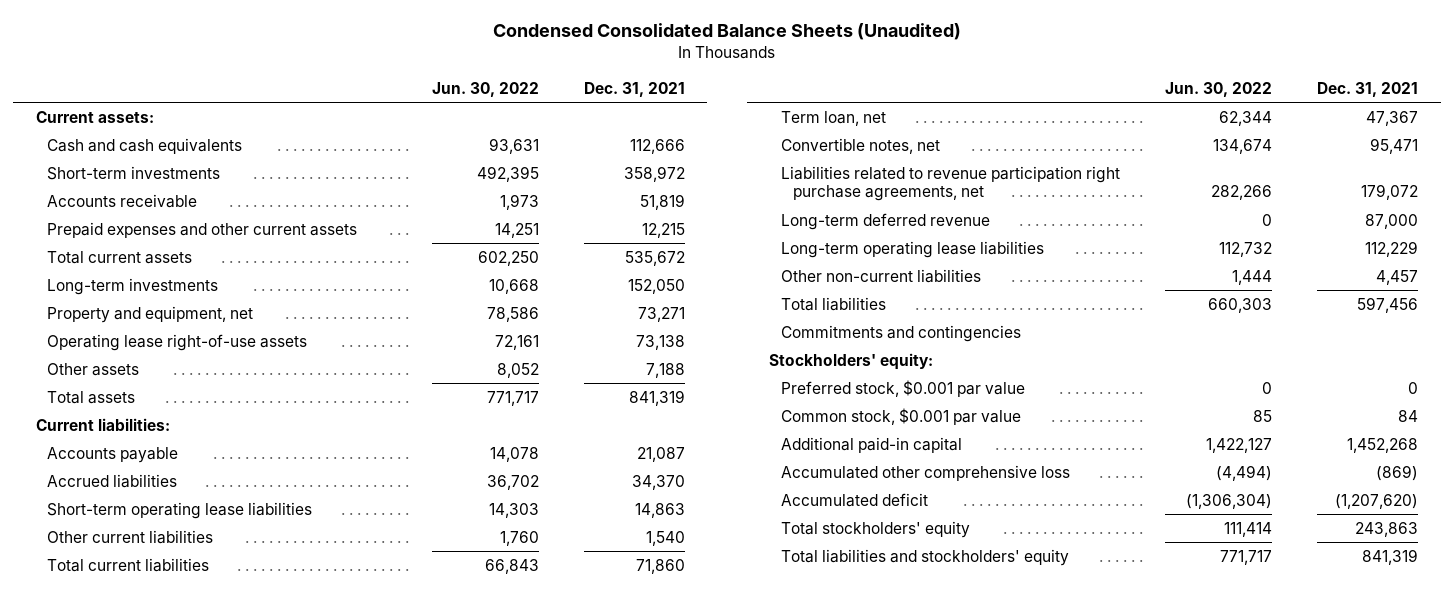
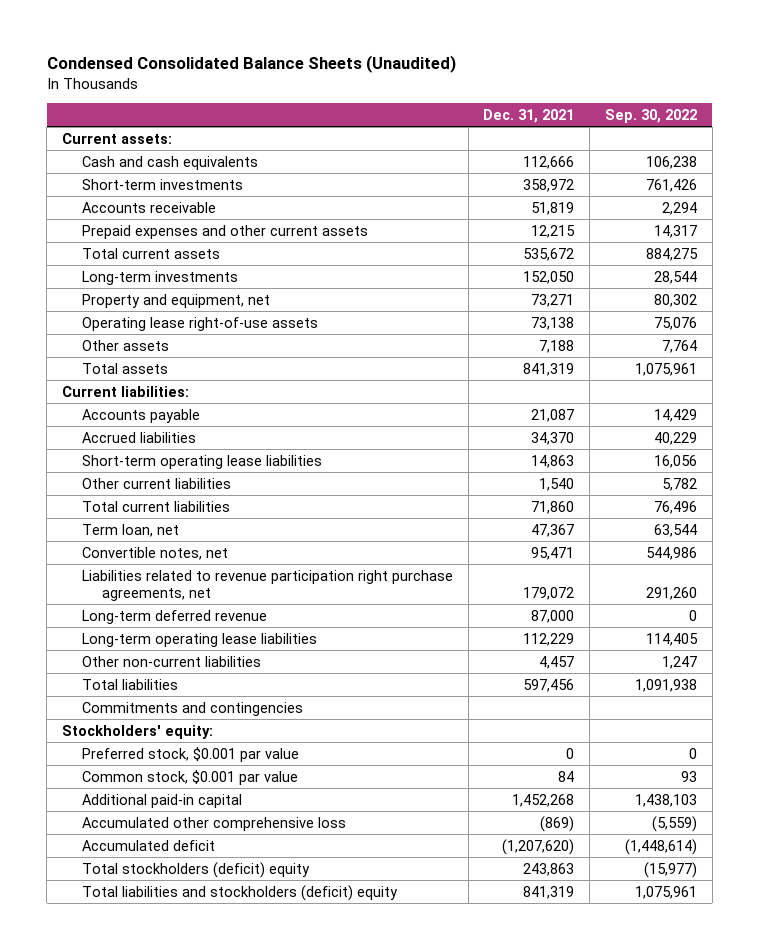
[431,81,539,97] Jun. 30, 2022 -> none
none -> [604,108,697,123] Sep. 30, 2022
[780,520,970,538] Total stockholders' equity -> [82,861,311,878] Total stockholders (deficit) equity
[780,548,1069,566] Total liabilities and stockholders' equity -> [82,884,399,901] Total liabilities and stockholders (deficit) equity

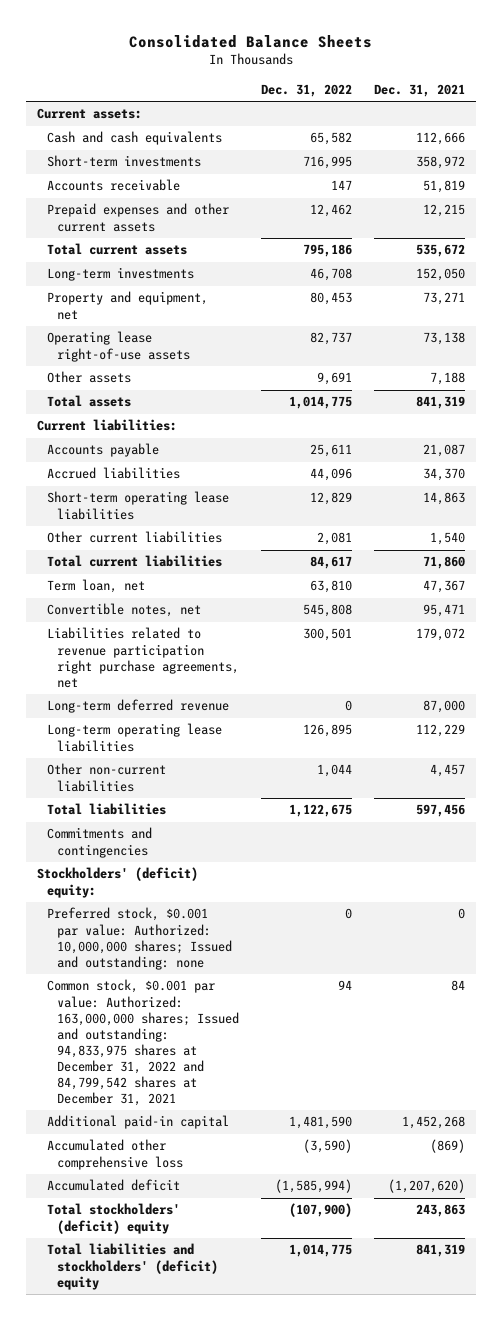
[46,55,456,74] Condensed Consolidated Balance Sheets (Unaudited) -> [128,34,372,48] Consolidated Balance Sheets
[604,108,697,123] Sep. 30, 2022 -> none
none -> [260,84,352,98] Dec. 31, 2022
[62,724,214,739] Stockholders' equity: -> [36,867,198,898] Stockholders' (deficit) equity:
[82,746,300,762] Preferred stock, $0.001 par value -> [46,907,232,970] Preferred stock, $0.001 par value: Authorized: 10,000,000 shares; Issued and outstanding: none
[82,769,299,785] Common stock, $0.001 par value -> [46,979,239,1107] Common stock, $0.001 par value: Authorized: 163,000,000 shares; Issued and outstanding: 94,833,975 shares at December 31, 2022 and 84,799,542 shares at December 31, 2021
[82,861,311,878] Total stockholders (deficit) equity -> [46,1203,180,1234] Total stockholders' (deficit) equity
[82,884,399,901] Total liabilities and stockholders (deficit) equity -> [46,1243,218,1290] Total liabilities and stockholders' (deficit) equity

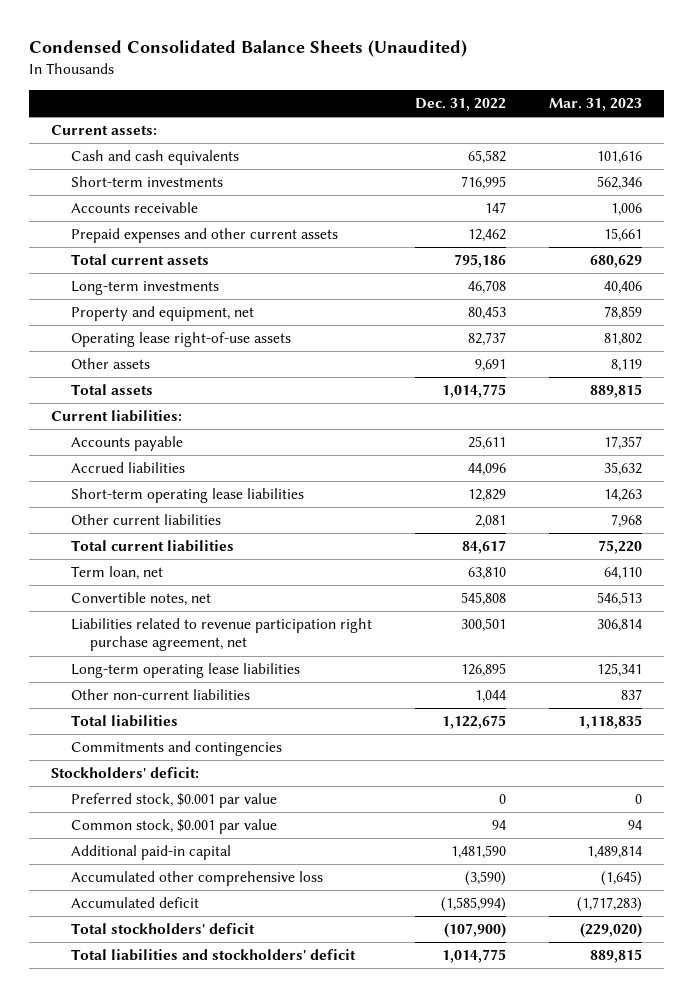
[128,34,372,48] Consolidated Balance Sheets -> [29,40,468,58] Condensed Consolidated Balance Sheets (Unaudited)
[373,84,465,98] Dec. 31, 2021 -> none
none -> [548,98,642,112] Mar. 31, 2023
[46,699,229,714] Long-term deferred revenue -> none
[46,627,239,688] Liabilities related to revenue participation right purchase agreements, net -> [70,618,372,652] Liabilities related to revenue participation right purchase agreement, net
[36,867,198,898] Stockholders' (deficit) equity: -> [50,767,199,779] Stockholders' deficit:
[46,907,232,970] Preferred stock, $0.001 par value: Authorized: 10,000,000 shares; Issued and outstanding: none -> [70,793,277,809] Preferred stock, $0.001 par value
[46,979,239,1107] Common stock, $0.001 par value: Authorized: 163,000,000 shares; Issued and outstanding: 94,833,975 shares at December 31, 2022 and 84,799,542 shares at December 31, 2021 -> [70,819,277,835] Common stock, $0.001 par value
[46,1203,180,1234] Total stockholders' (deficit) equity -> [70,923,255,935] Total stockholders' deficit
[46,1243,218,1290] Total liabilities and stockholders' (deficit) equity -> [70,949,356,962] Total liabilities and stockholders' deficit

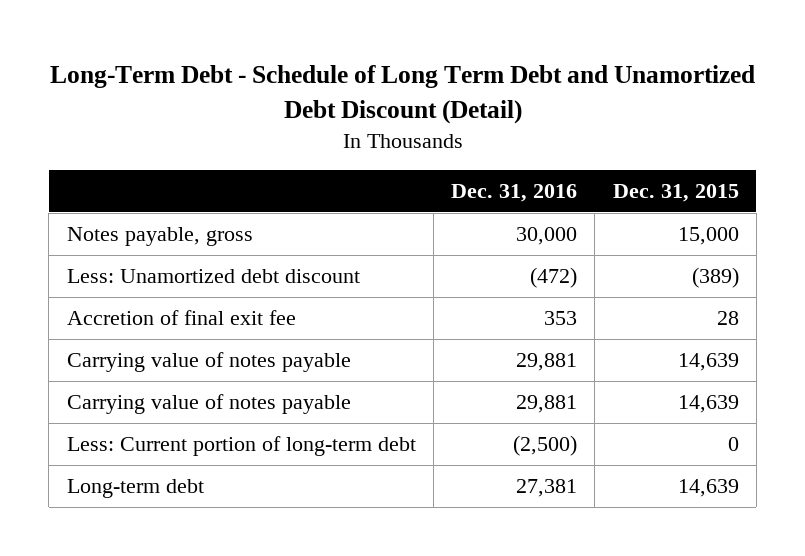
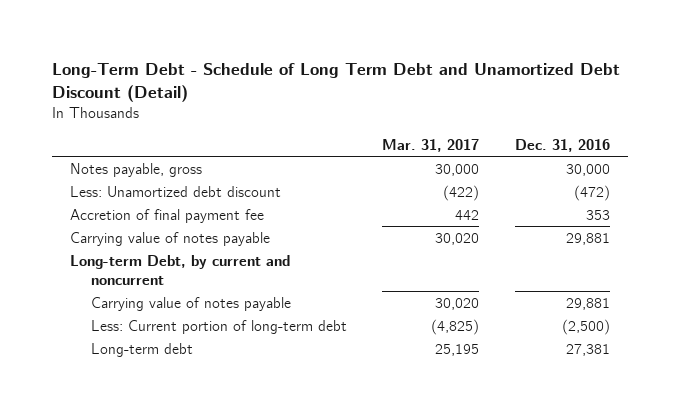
[612,183,739,202] Dec. 31, 2015 -> none
none -> [382,138,480,152] Mar. 31, 2017
[66,310,296,326] Accretion of final exit fee -> [69,208,264,223] Accretion of final payment fee
none -> [69,254,290,285] Long-term Debt, by current and noncurrent

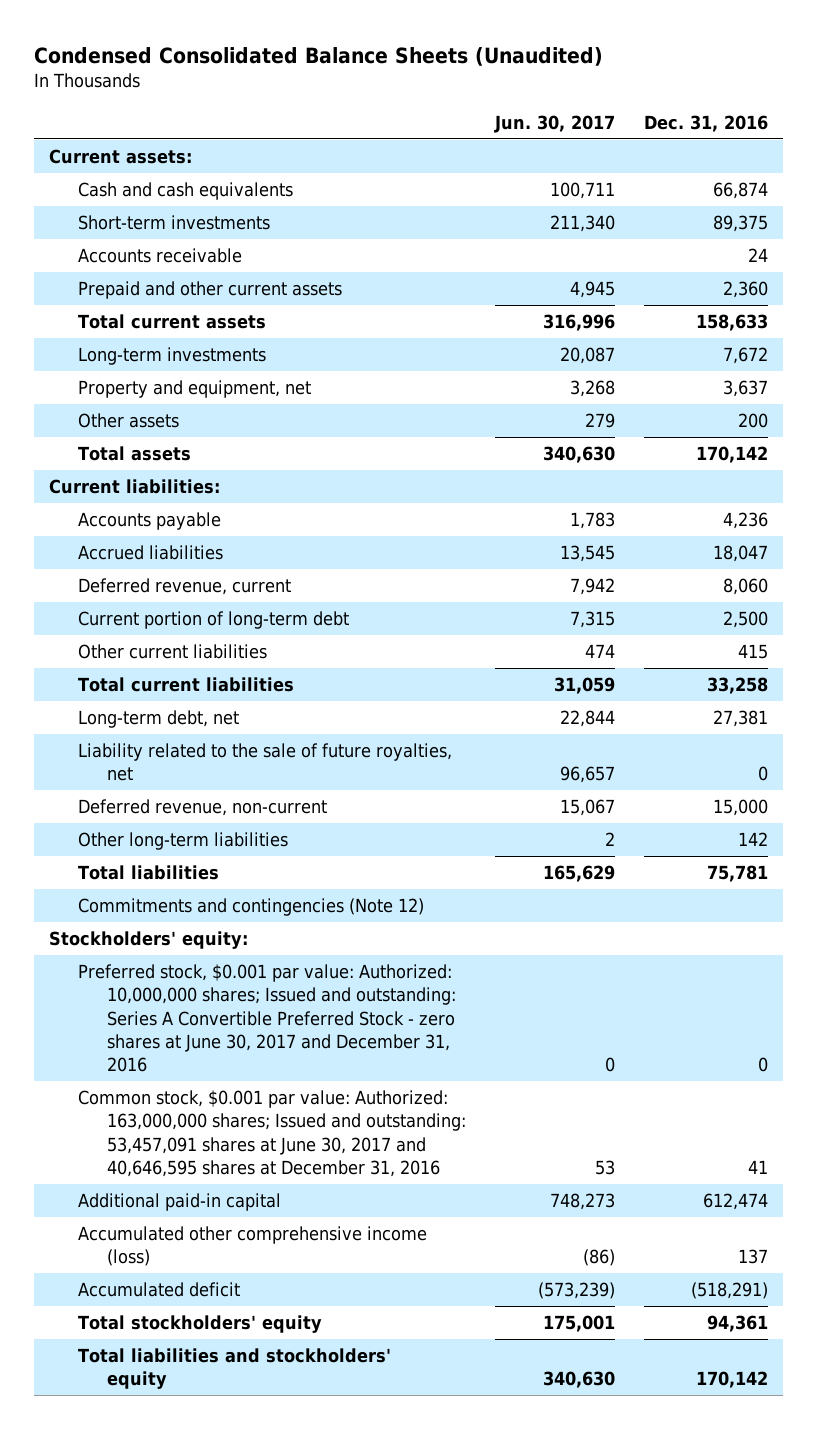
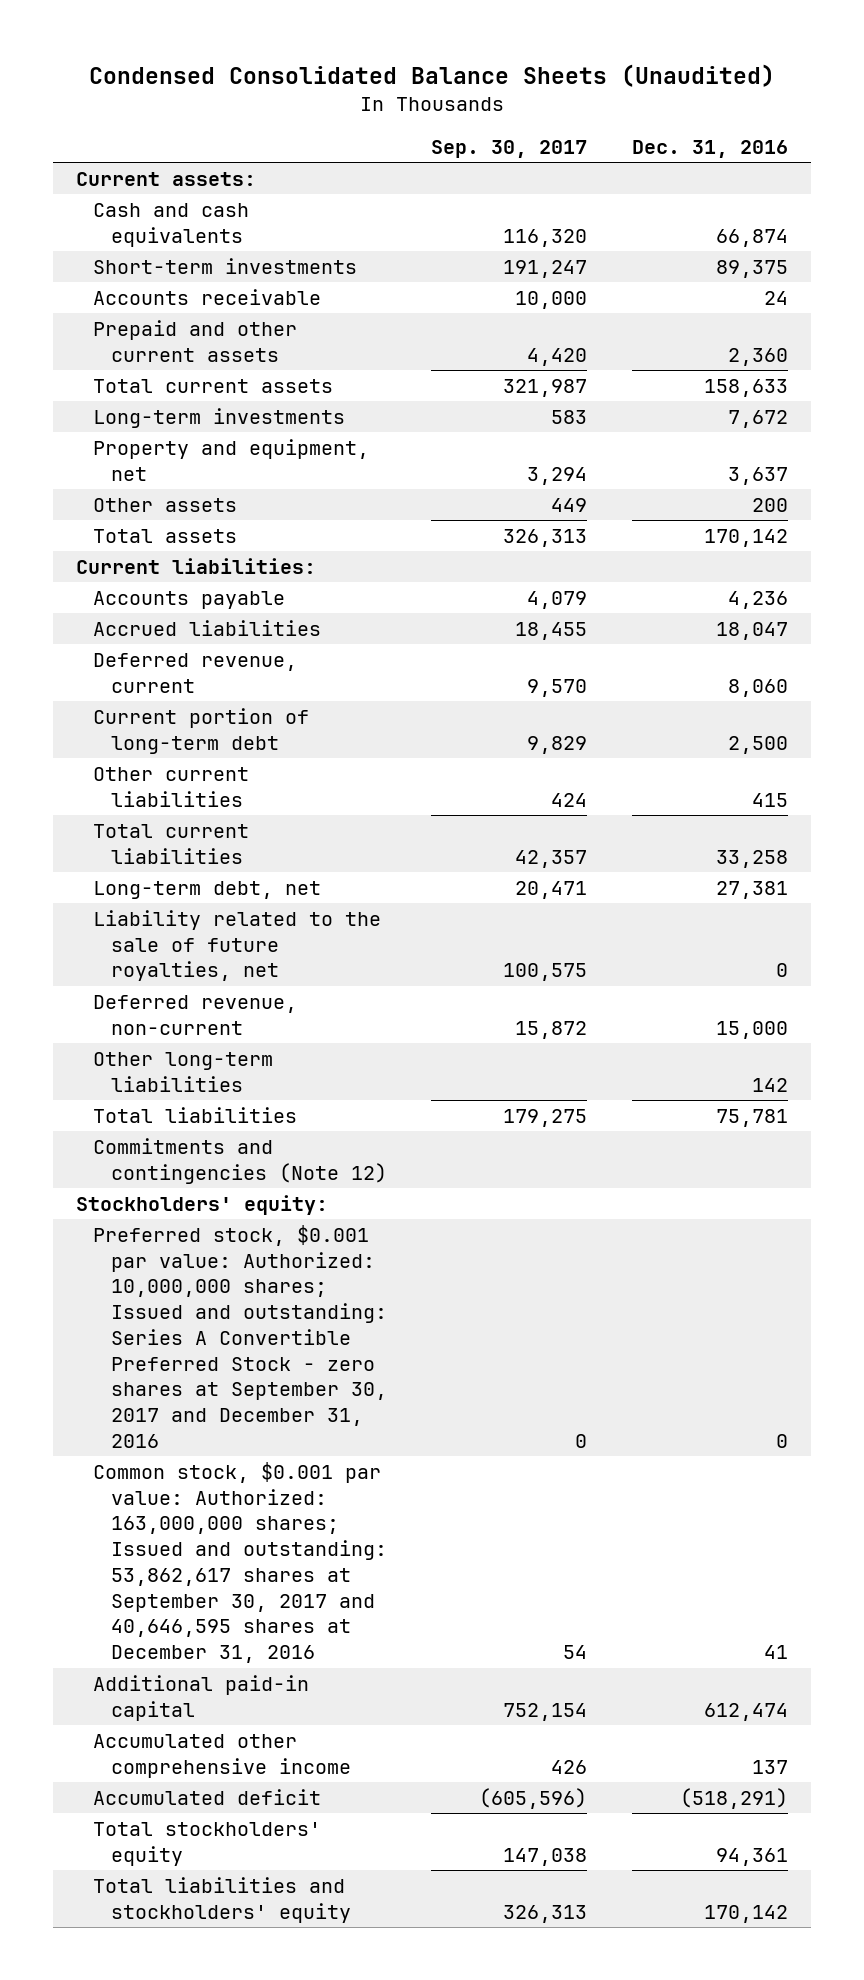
[494,114,616,133] Jun. 30, 2017 -> none
none -> [431,139,588,158] Sep. 30, 2017
[77,964,456,1073] Preferred stock, $0.001 par value: Authorized: 10,000,000 shares; Issued and outstanding: Series A Convertible Preferred Stock - zero shares at June 30, 2017 and December 31, 2016 -> [93,1224,387,1448] Preferred stock, $0.001 par value: Authorized: 10,000,000 shares; Issued and outstanding: Series A Convertible Preferred Stock - zero shares at September 30, 2017 and December 31, 2016
[77,1090,466,1177] Common stock, $0.001 par value: Authorized: 163,000,000 shares; Issued and outstanding: 53,457,091 shares at June 30, 2017 and 40,646,595 shares at December 31, 2016 -> [93,1461,387,1664] Common stock, $0.001 par value: Authorized: 163,000,000 shares; Issued and outstanding: 53,862,617 shares at September 30, 2017 and 40,646,595 shares at December 31, 2016
[77,1226,427,1267] Accumulated other comprehensive income (loss) -> [93,1733,351,1778] Accumulated other comprehensive income

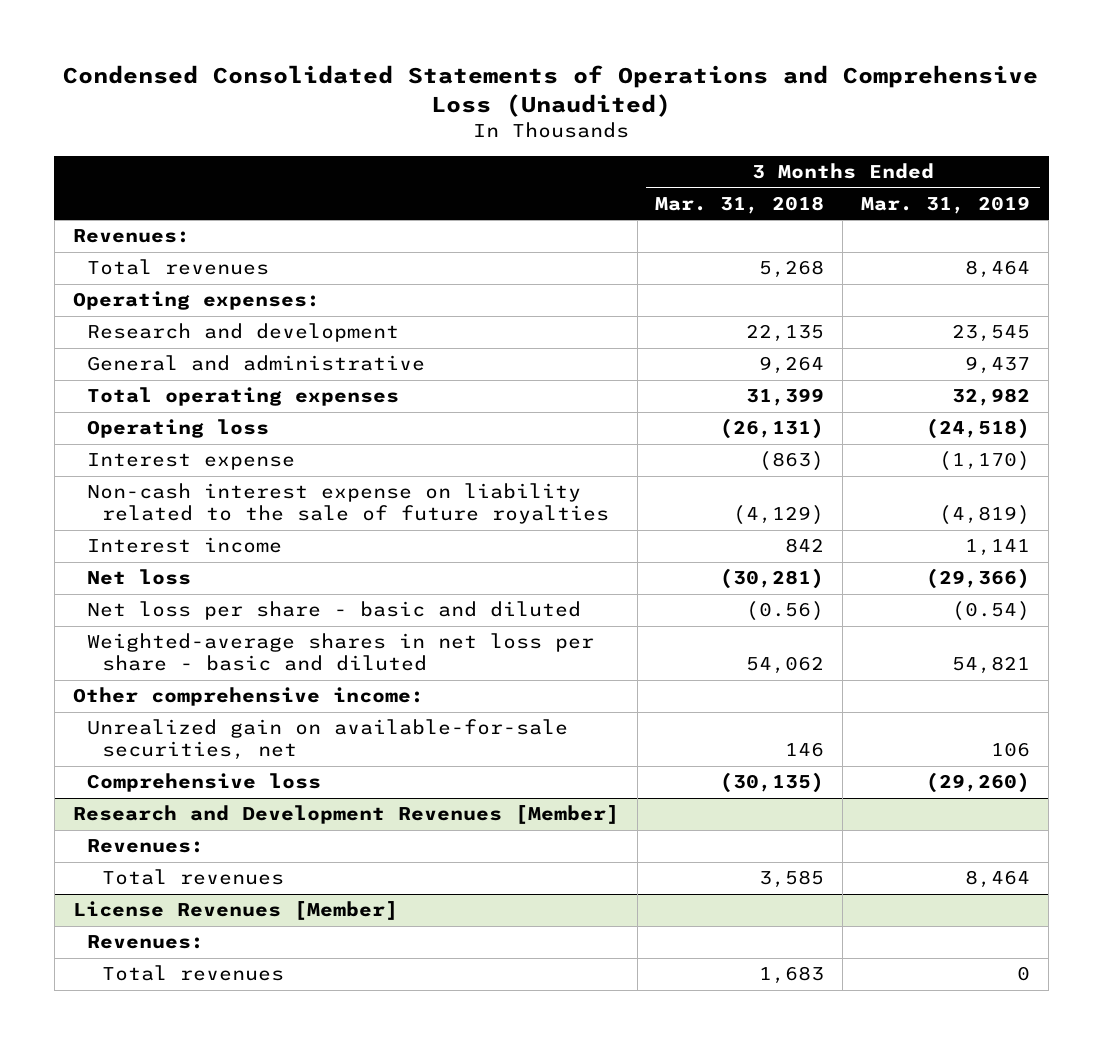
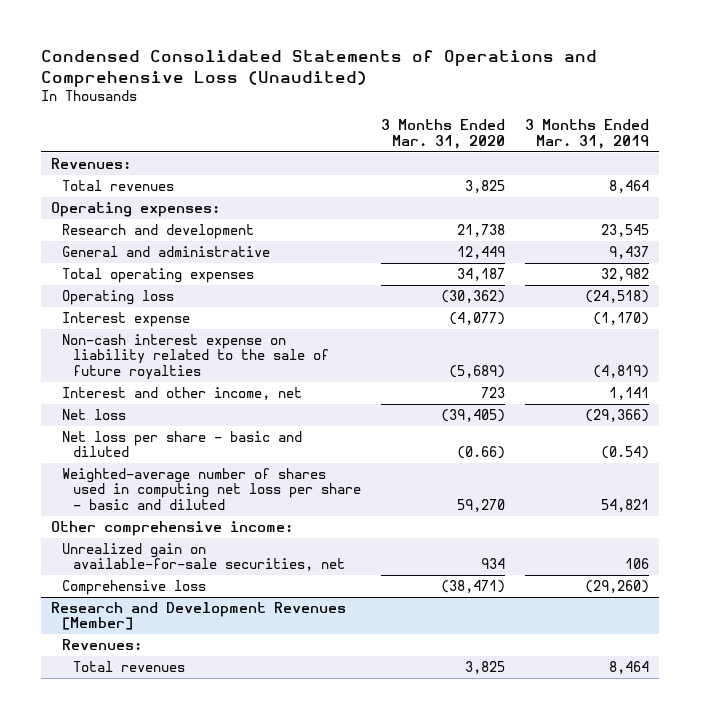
[655,195,825,214] Mar. 31, 2018 -> none
none -> [380,119,505,149] 3 Months Ended Mar. 31, 2020
[87,537,283,554] Interest income -> [62,387,303,401] Interest and other income, net
[87,633,595,672] Weighted-average shares in net loss per share - basic and diluted -> [62,468,361,510] Weighted-average number of shares used in computing net loss per share - basic and diluted
[72,901,398,921] License Revenues [Member] -> none
[87,935,205,950] Revenues: -> none
[102,965,285,982] Total revenues -> none

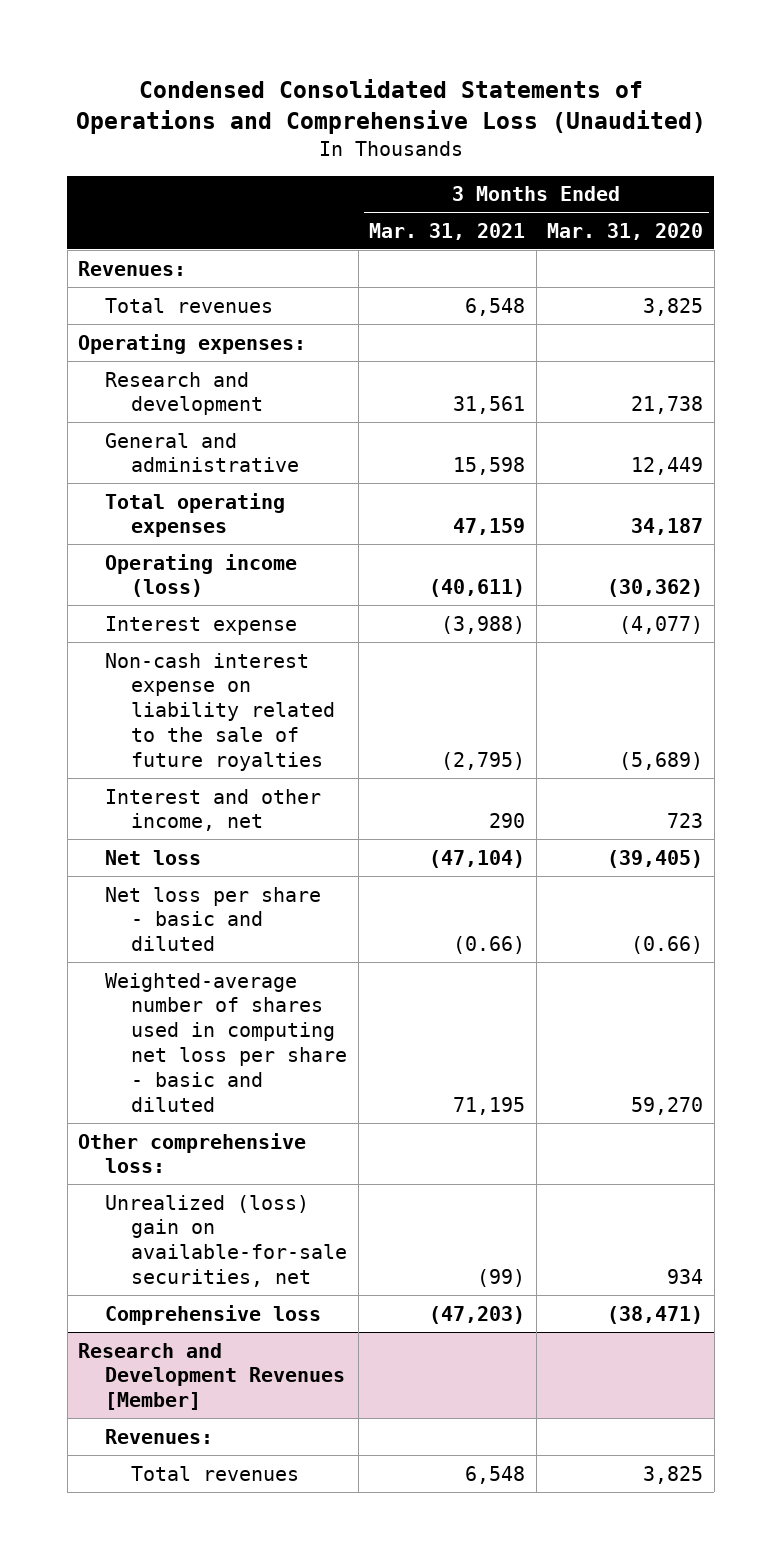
[525,119,650,149] 3 Months Ended Mar. 31, 2019 -> none
none -> [369,222,526,240] Mar. 31, 2021
[62,290,175,306] Operating loss -> [104,553,297,598] Operating income (loss)
[51,521,294,537] Other comprehensive income: -> [78,1132,307,1174] Other comprehensive loss:
[62,543,345,572] Unrealized gain on available-for-sale securities, net -> [104,1194,347,1288] Unrealized (loss) gain on available-for-sale securities, net

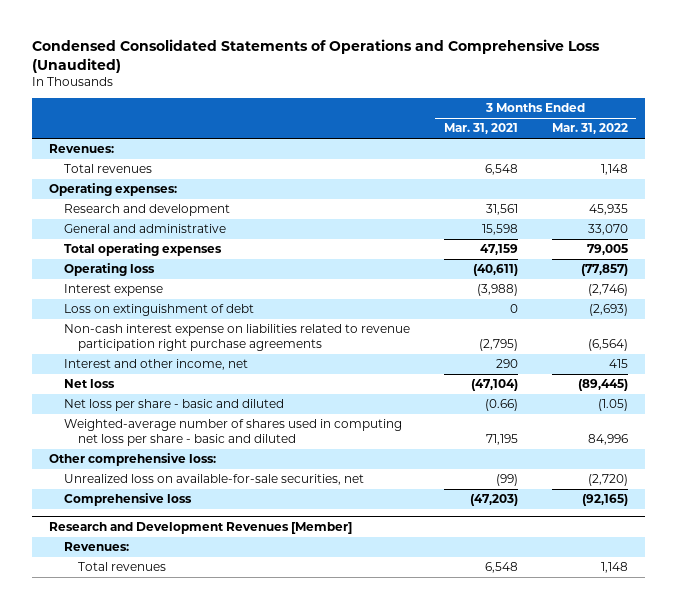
[547,222,704,240] Mar. 31, 2020 -> none
none -> [551,123,628,135] Mar. 31, 2022
[104,553,297,598] Operating income (loss) -> [63,263,155,277] Operating loss
none -> [63,304,254,317] Loss on extinguishment of debt
[104,652,335,772] Non-cash interest expense on liability related to the sale of future royalties -> [63,324,410,351] Non-cash interest expense on liabilities related to revenue participation right purchase agreements
[104,1194,347,1288] Unrealized (loss) gain on available-for-sale securities, net -> [63,474,364,486] Unrealized loss on available-for-sale securities, net

